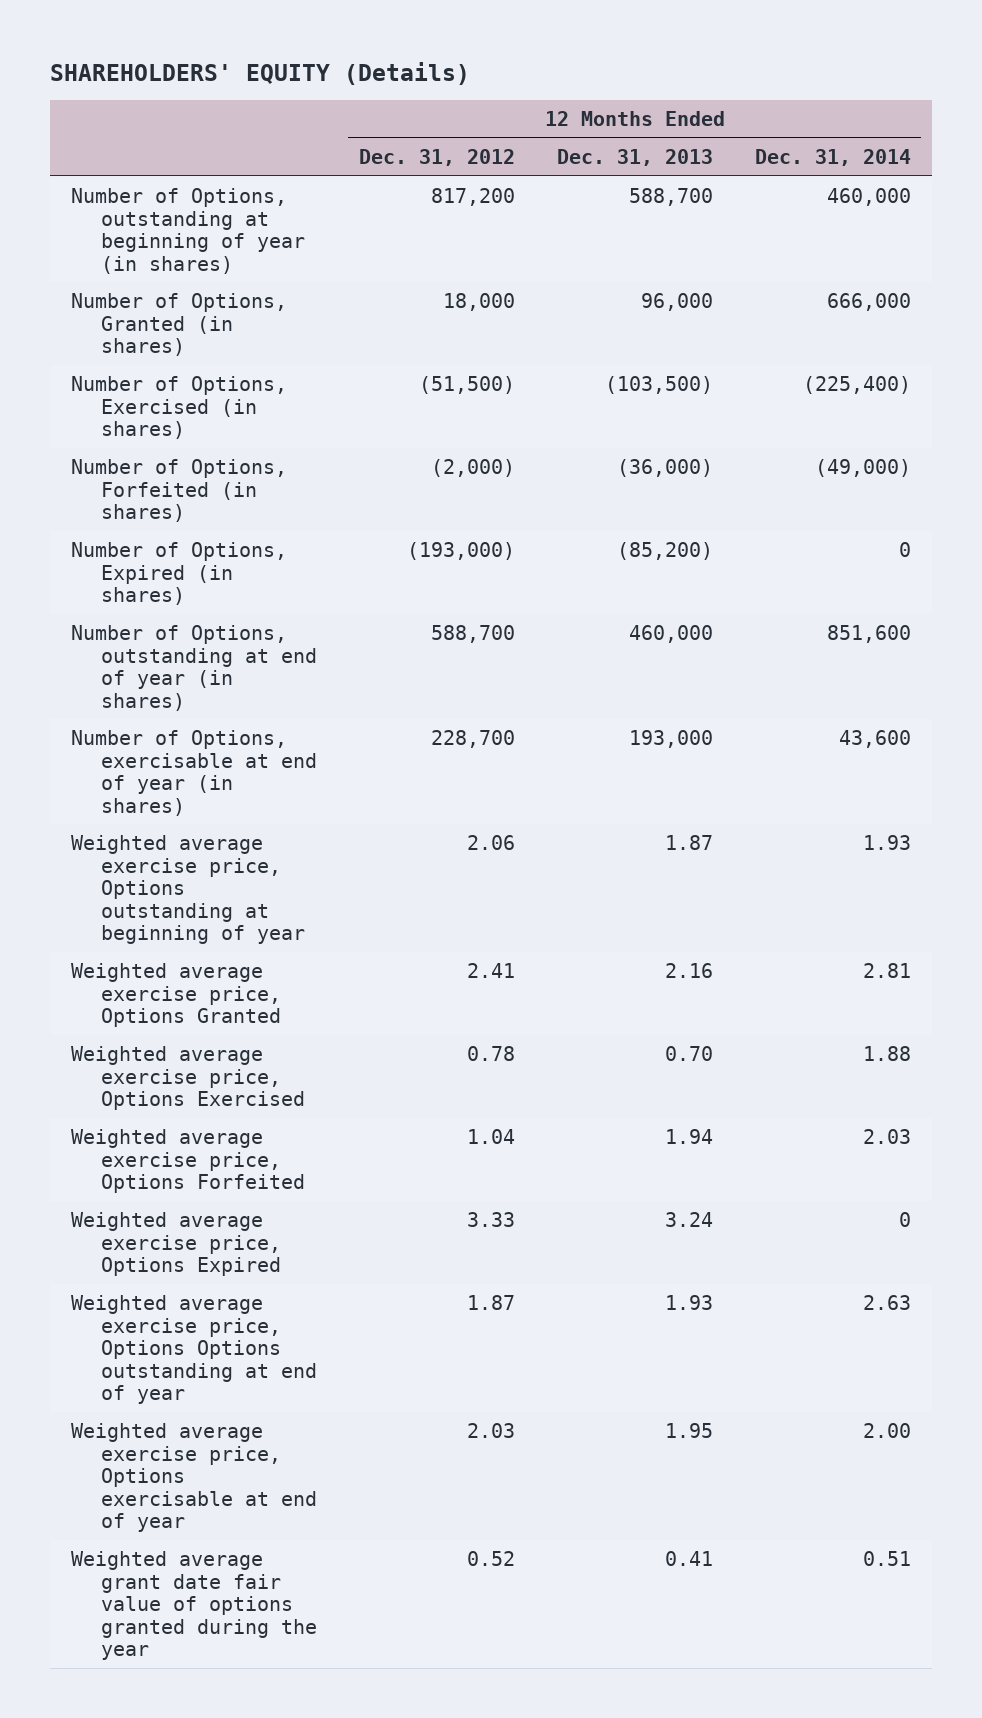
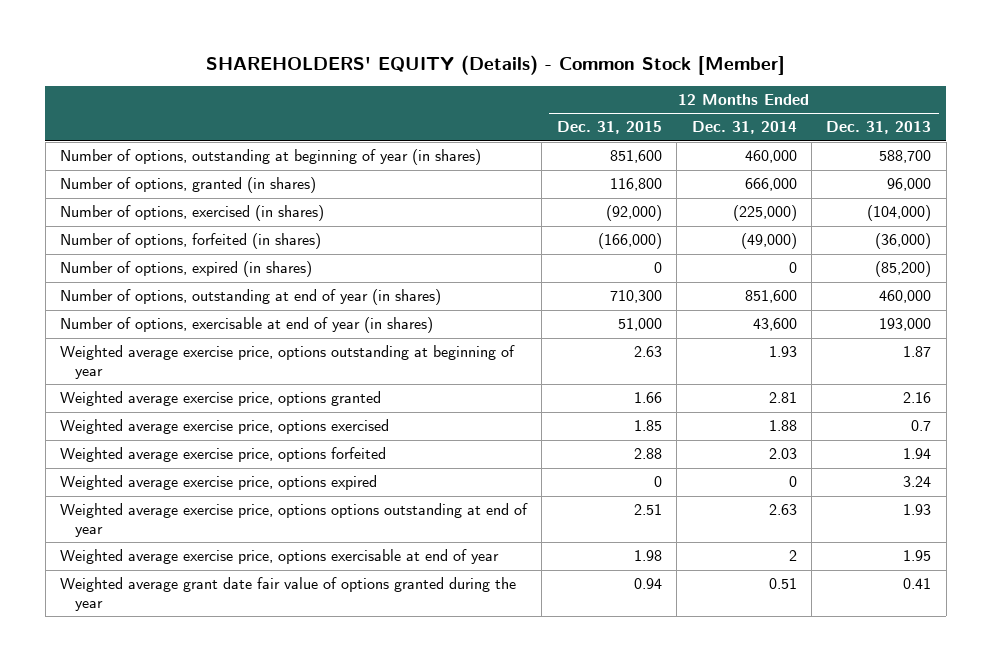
[50,61,471,85] SHAREHOLDERS' EQUITY (Details) -> [205,54,785,75] SHAREHOLDERS' EQUITY (Details) - Common Stock [Member]
[358,148,515,166] Dec. 31, 2012 -> none
none -> [556,121,662,135] Dec. 31, 2015
[71,188,306,274] Number of Options, outstanding at beginning of year (in shares) -> [59,149,481,166] Number of options, outstanding at beginning of year (in shares)
[71,293,288,357] Number of Options, Granted (in shares) -> [59,177,316,194] Number of options, granted (in shares)
[71,376,288,440] Number of Options, Exercised (in shares) -> [59,205,324,222] Number of options, exercised (in shares)
[604,376,713,395] (103,500) -> [867,205,932,222] (104,000)
[802,376,911,395] (225,400) -> [732,205,797,222] (225,000)
[71,459,288,523] Number of Options, Forfeited (in shares) -> [59,233,321,250] Number of options, forfeited (in shares)
[71,542,288,606] Number of Options, Expired (in shares) -> [59,261,312,278] Number of options, expired (in shares)
[71,625,318,711] Number of Options, outstanding at end of year (in shares) -> [59,289,441,306] Number of options, outstanding at end of year (in shares)
[71,730,318,816] Number of Options, exercisable at end of year (in shares) -> [59,317,433,334] Number of options, exercisable at end of year (in shares)
[71,835,306,945] Weighted average exercise price, Options outstanding at beginning of year -> [59,345,515,380] Weighted average exercise price, options outstanding at beginning of year
[71,963,282,1028] Weighted average exercise price, Options Granted -> [59,391,381,407] Weighted average exercise price, options granted
[71,1046,306,1111] Weighted average exercise price, Options Exercised -> [59,419,389,435] Weighted average exercise price, options exercised
[664,1046,713,1062] 0.70 -> [911,420,932,432] 0.7
[71,1129,306,1194] Weighted average exercise price, Options Forfeited -> [59,447,386,463] Weighted average exercise price, options forfeited
[71,1212,282,1277] Weighted average exercise price, Options Expired -> [59,475,377,491] Weighted average exercise price, options expired
[71,1295,318,1405] Weighted average exercise price, Options Options outstanding at end of year -> [59,503,528,538] Weighted average exercise price, options options outstanding at end of year
[71,1423,318,1533] Weighted average exercise price, Options exercisable at end of year -> [59,549,499,565] Weighted average exercise price, options exercisable at end of year
[862,1423,911,1439] 2.00 -> [788,550,797,562] 2

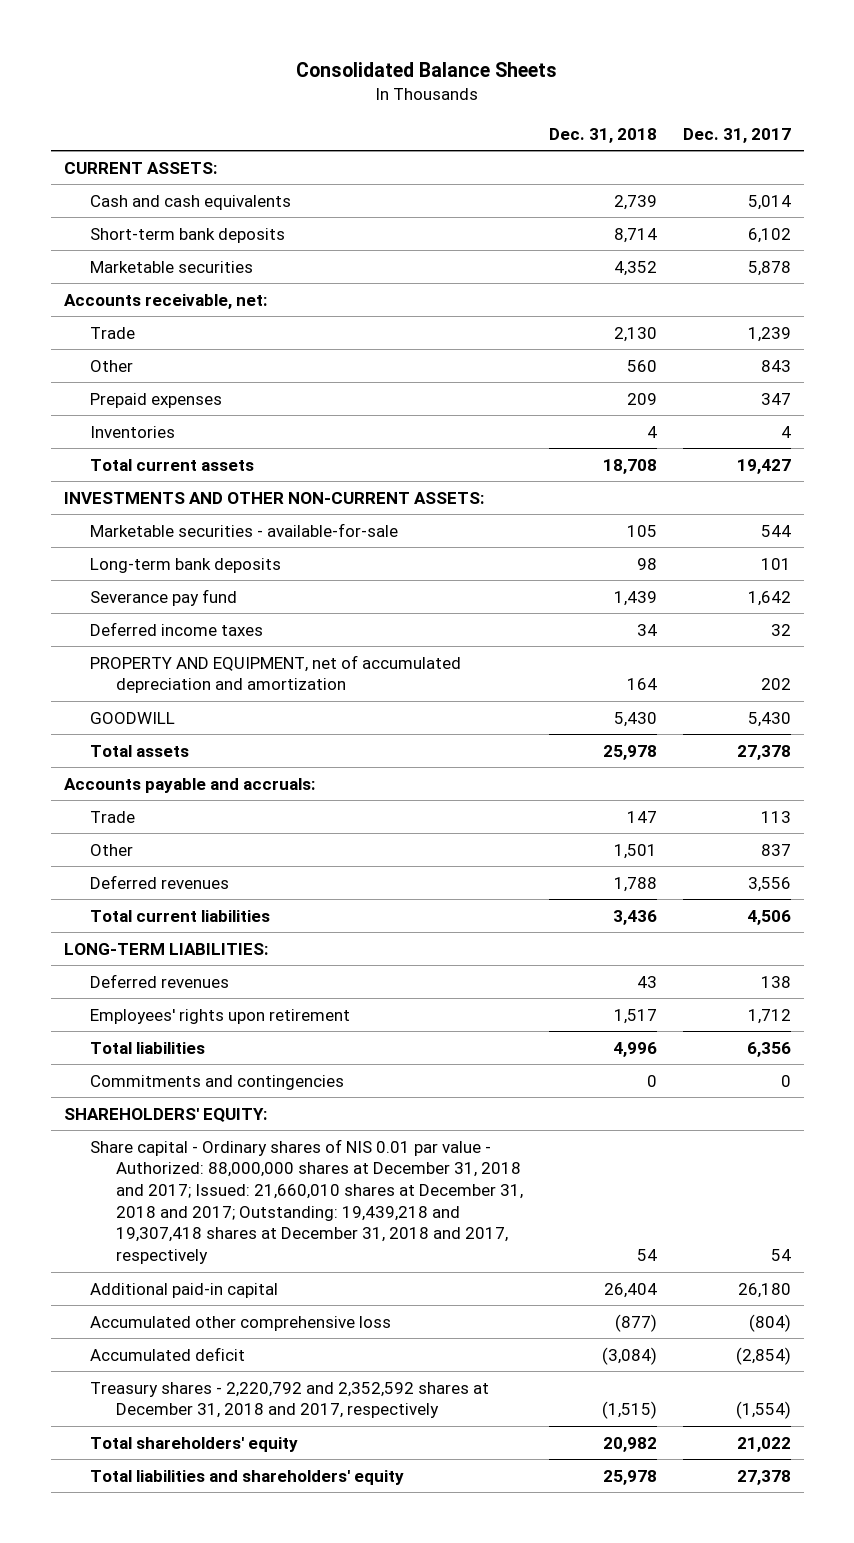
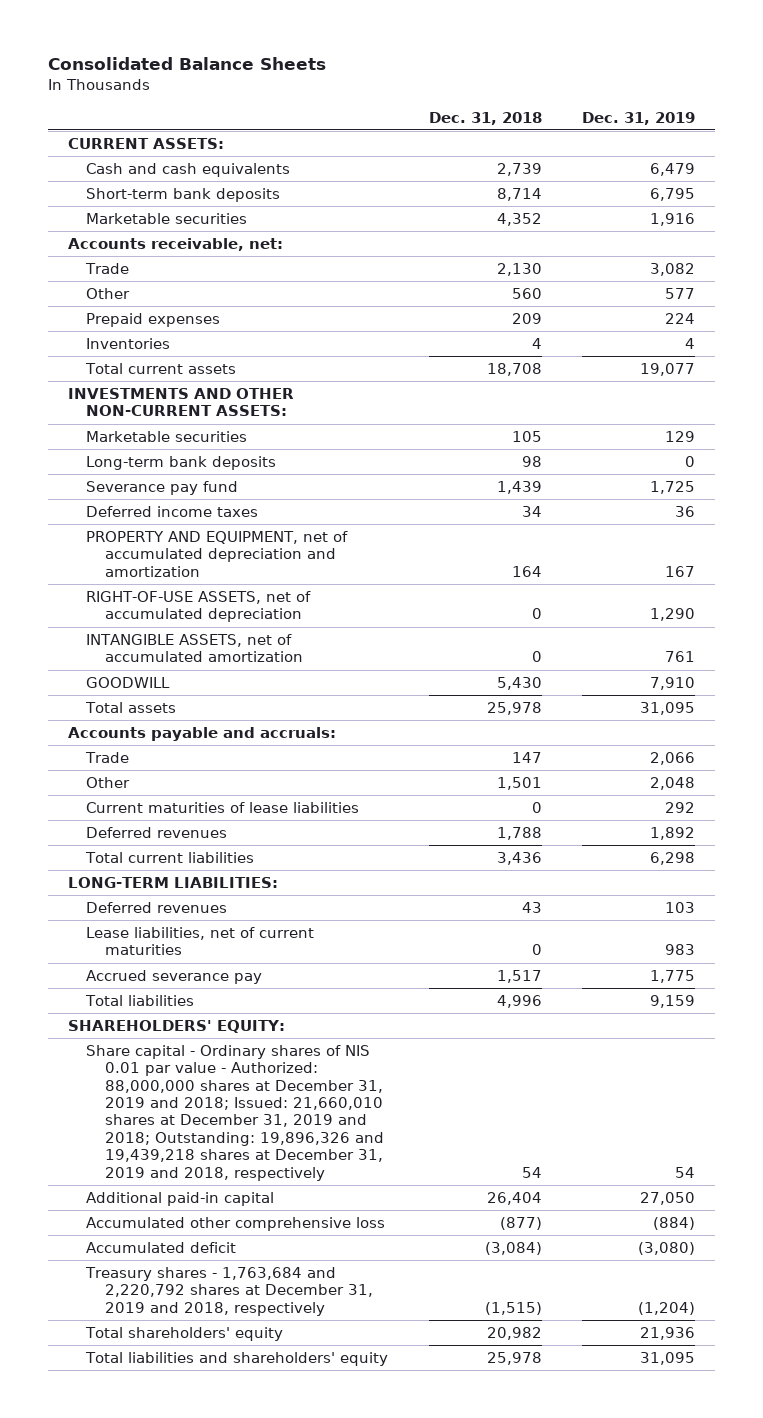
[682,127,791,143] Dec. 31, 2017 -> none
none -> [582,111,696,125] Dec. 31, 2019
[89,522,398,537] Marketable securities - available-for-sale -> [86,431,248,443] Marketable securities
none -> [86,591,312,623] RIGHT-OF-USE ASSETS, net of accumulated depreciation
none -> [86,634,303,663] INTANGIBLE ASSETS, net of accumulated amortization
none -> [86,802,360,814] Current maturities of lease liabilities
none -> [86,927,315,956] Lease liabilities, net of current maturities
[89,1008,350,1024] Employees' rights upon retirement -> [86,970,263,985] Accrued severance pay
[89,1074,344,1090] Commitments and contingencies -> none
[89,1138,524,1264] Share capital - Ordinary shares of NIS 0.01 par value - Authorized: 88,000,000 shares at December 31, 2018 and 2017; Issued: 21,660,010 shares at December 31, 2018 and 2017; Outstanding: 19,439,218 and 19,307,418 shares at December 31, 2018 and 2017, respectively -> [86,1045,384,1181] Share capital - Ordinary shares of NIS 0.01 par value - Authorized: 88,000,000 shares at December 31, 2019 and 2018; Issued: 21,660,010 shares at December 31, 2019 and 2018; Outstanding: 19,896,326 and 19,439,218 shares at December 31, 2019 and 2018, respectively
[89,1381,489,1419] Treasury shares - 2,220,792 and 2,352,592 shares at December 31, 2018 and 2017, respectively -> [85,1267,373,1316] Treasury shares - 1,763,684 and 2,220,792 shares at December 31, 2019 and 2018, respectively

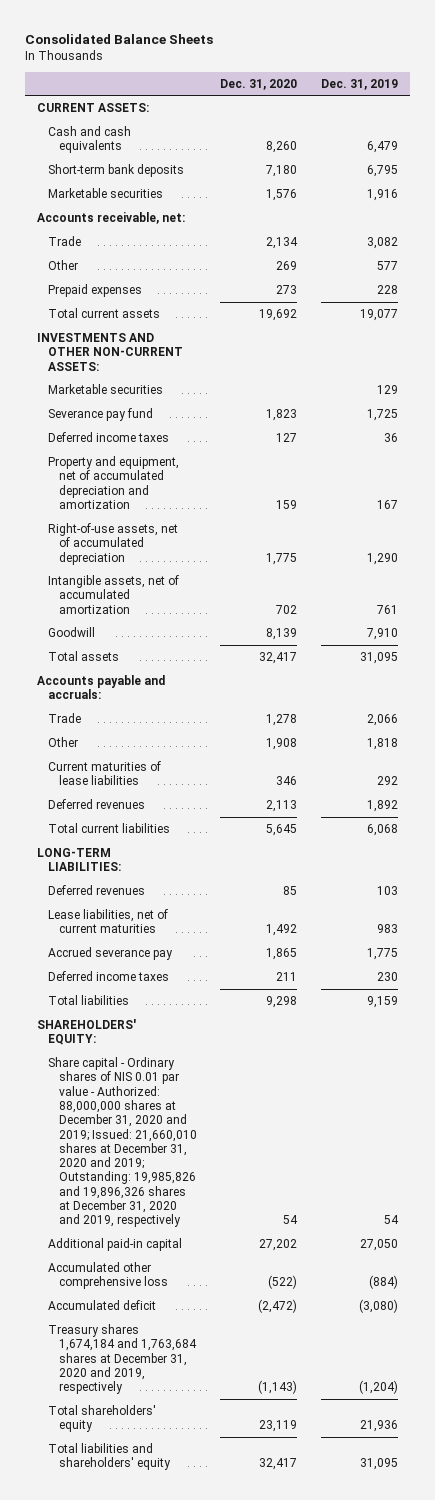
[428,111,542,125] Dec. 31, 2018 -> none
none -> [220,78,298,90] Dec. 31, 2020
[86,338,171,350] Inventories -> none
[665,313,696,325] 224 -> [376,285,398,295] 228
[86,456,277,471] Long-term bank deposits -> none
[86,531,349,577] PROPERTY AND EQUIPMENT, net of accumulated depreciation and amortization -> [47,456,179,509] Property and equipment, net of accumulated depreciation and amortization
[86,591,312,623] RIGHT-OF-USE ASSETS, net of accumulated depreciation -> [47,523,178,565] Right-of-use assets, net of accumulated depreciation
[86,634,303,663] INTANGIBLE ASSETS, net of accumulated amortization -> [47,575,179,614] Intangible assets, net of accumulated amortization
[86,677,171,689] GOODWILL -> [47,627,95,638] Goodwill
[650,777,696,791] 2,048 -> [366,738,398,751] 1,818
[650,852,696,866] 6,298 -> [366,824,398,837] 6,068
none -> [47,971,169,982] Deferred income taxes
[86,1045,384,1181] Share capital - Ordinary shares of NIS 0.01 par value - Authorized: 88,000,000 shares at December 31, 2019 and 2018; Issued: 21,660,010 shares at December 31, 2019 and 2018; Outstanding: 19,896,326 and 19,439,218 shares at December 31, 2019 and 2018, respectively -> [47,1057,197,1228] Share capital - Ordinary shares of NIS 0.01 par value - Authorized: 88,000,000 shares at December 31, 2020 and 2019; Issued: 21,660,010 shares at December 31, 2020 and 2019; Outstanding: 19,985,826 and 19,896,326 shares at December 31, 2020 and 2019, respectively
[85,1267,373,1316] Treasury shares - 1,763,684 and 2,220,792 shares at December 31, 2019 and 2018, respectively -> [47,1324,197,1395] Treasury shares 1,674,184 and 1,763,684 shares at December 31, 2020 and 2019, respectively

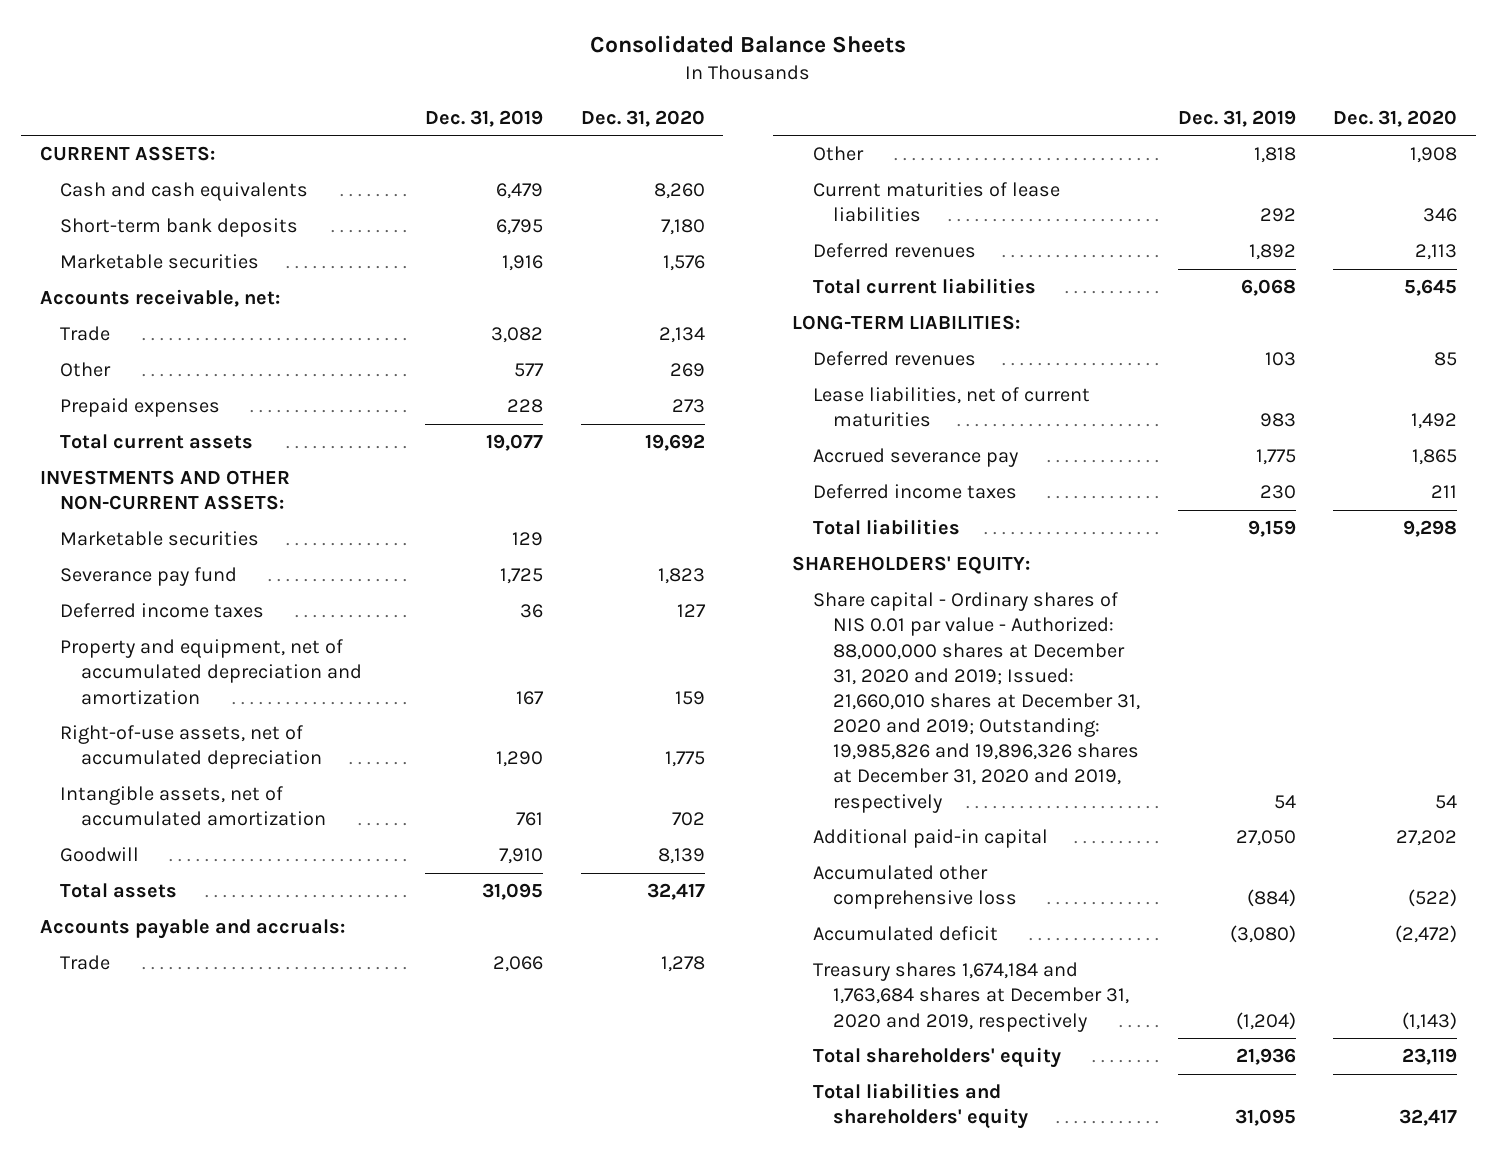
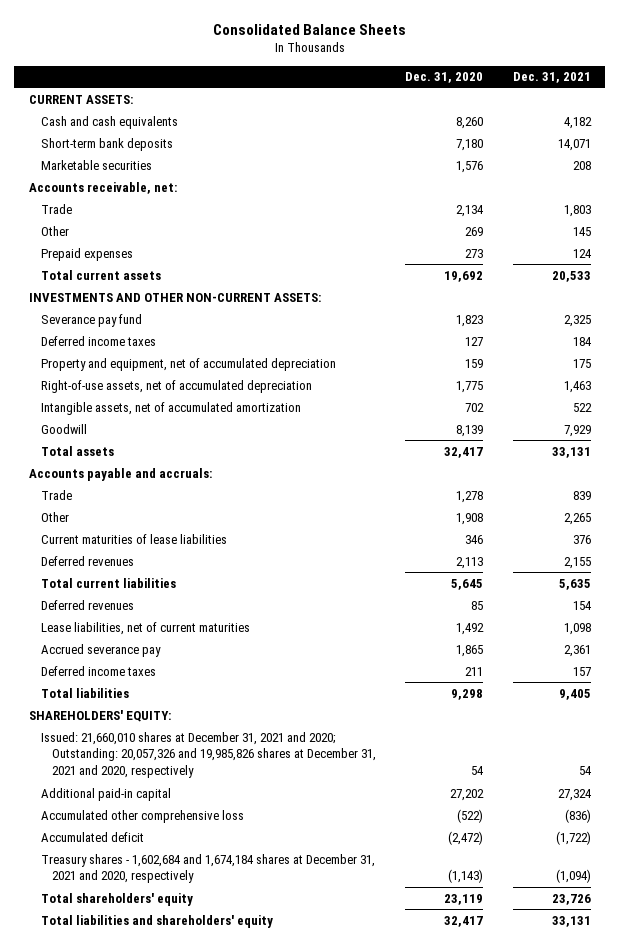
[425,109,544,127] Dec. 31, 2019 -> none
none -> [512,72,591,84] Dec. 31, 2021
[60,531,260,547] Marketable securities -> none
[60,639,362,705] Property and equipment, net of accumulated depreciation and amortization -> [40,357,336,371] Property and equipment, net of accumulated depreciation
[792,315,1021,331] LONG-TERM LIABILITIES: -> none
[812,592,1141,813] Share capital - Ordinary shares of NIS 0.01 par value - Authorized: 88,000,000 shares at December 31, 2020 and 2019; Issued: 21,660,010 shares at December 31, 2020 and 2019; Outstanding: 19,985,826 and 19,896,326 shares at December 31, 2020 and 2019, respectively -> [40,731,377,779] Issued: 21,660,010 shares at December 31, 2021 and 2020; Outstanding: 20,057,326 and 19,985,826 shares at December 31, 2021 and 2020, respectively
[812,962,1130,1032] Treasury shares 1,674,184 and 1,763,684 shares at December 31, 2020 and 2019, respectively -> [40,853,375,884] Treasury shares - 1,602,684 and 1,674,184 shares at December 31, 2021 and 2020, respectively

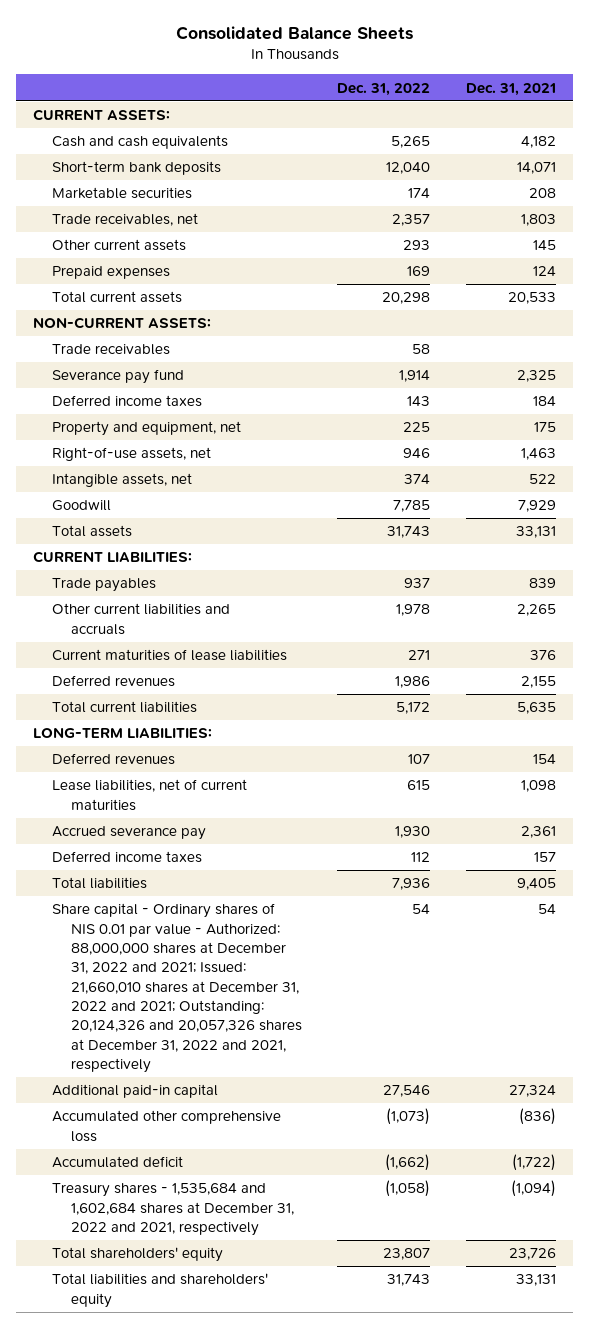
[405,72,484,84] Dec. 31, 2020 -> none
none -> [337,82,431,96] Dec. 31, 2022
[28,181,177,194] Accounts receivable, net: -> none
[40,203,72,214] Trade -> [52,213,199,227] Trade receivables, net
[40,225,69,236] Other -> [52,239,187,252] Other current assets
[28,292,321,302] INVESTMENTS AND OTHER NON-CURRENT ASSETS: -> [33,317,212,330] NON-CURRENT ASSETS:
none -> [52,344,171,356] Trade receivables
[40,357,336,371] Property and equipment, net of accumulated depreciation -> [52,421,242,437] Property and equipment, net
[40,379,312,393] Right-of-use assets, net of accumulated depreciation -> [52,447,212,462] Right-of-use assets, net
[40,401,301,415] Intangible assets, net of accumulated amortization -> [52,473,193,488] Intangible assets, net
[28,467,212,481] Accounts payable and accruals: -> none
none -> [33,551,193,564] CURRENT LIABILITIES:
[40,489,72,500] Trade -> [52,578,157,593] Trade payables
[40,511,69,522] Other -> [52,603,231,635] Other current liabilities and accruals
none -> [33,728,213,739] LONG-TERM LIABILITIES:
[28,709,171,722] SHAREHOLDERS' EQUITY: -> none
[40,731,377,779] Issued: 21,660,010 shares at December 31, 2021 and 2020; Outstanding: 20,057,326 and 19,985,826 shares at December 31, 2021 and 2020, respectively -> [52,903,302,1073] Share capital - Ordinary shares of NIS 0.01 par value - Authorized: 88,000,000 shares at December 31, 2022 and 2021; Issued: 21,660,010 shares at December 31, 2022 and 2021; Outstanding: 20,124,326 and 20,057,326 shares at December 31, 2022 and 2021, respectively
[40,853,375,884] Treasury shares - 1,602,684 and 1,674,184 shares at December 31, 2021 and 2020, respectively -> [52,1183,294,1236] Treasury shares - 1,535,684 and 1,602,684 shares at December 31, 2022 and 2021, respectively

